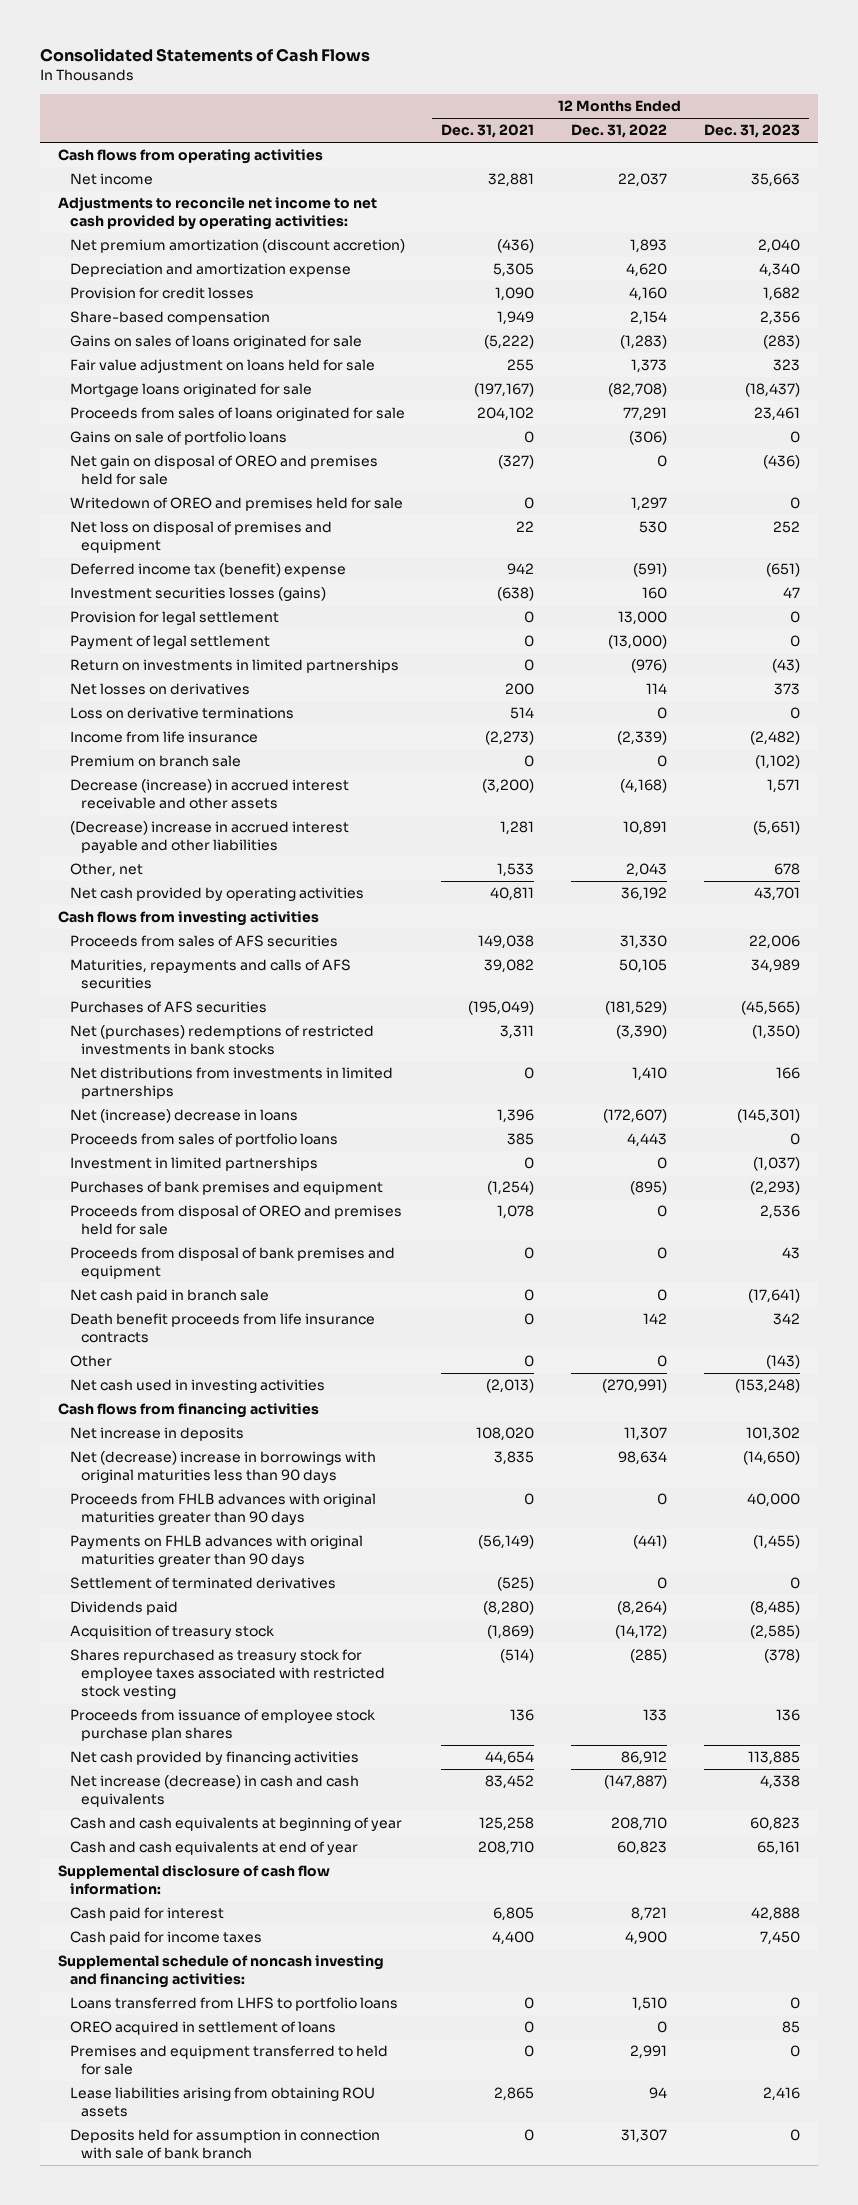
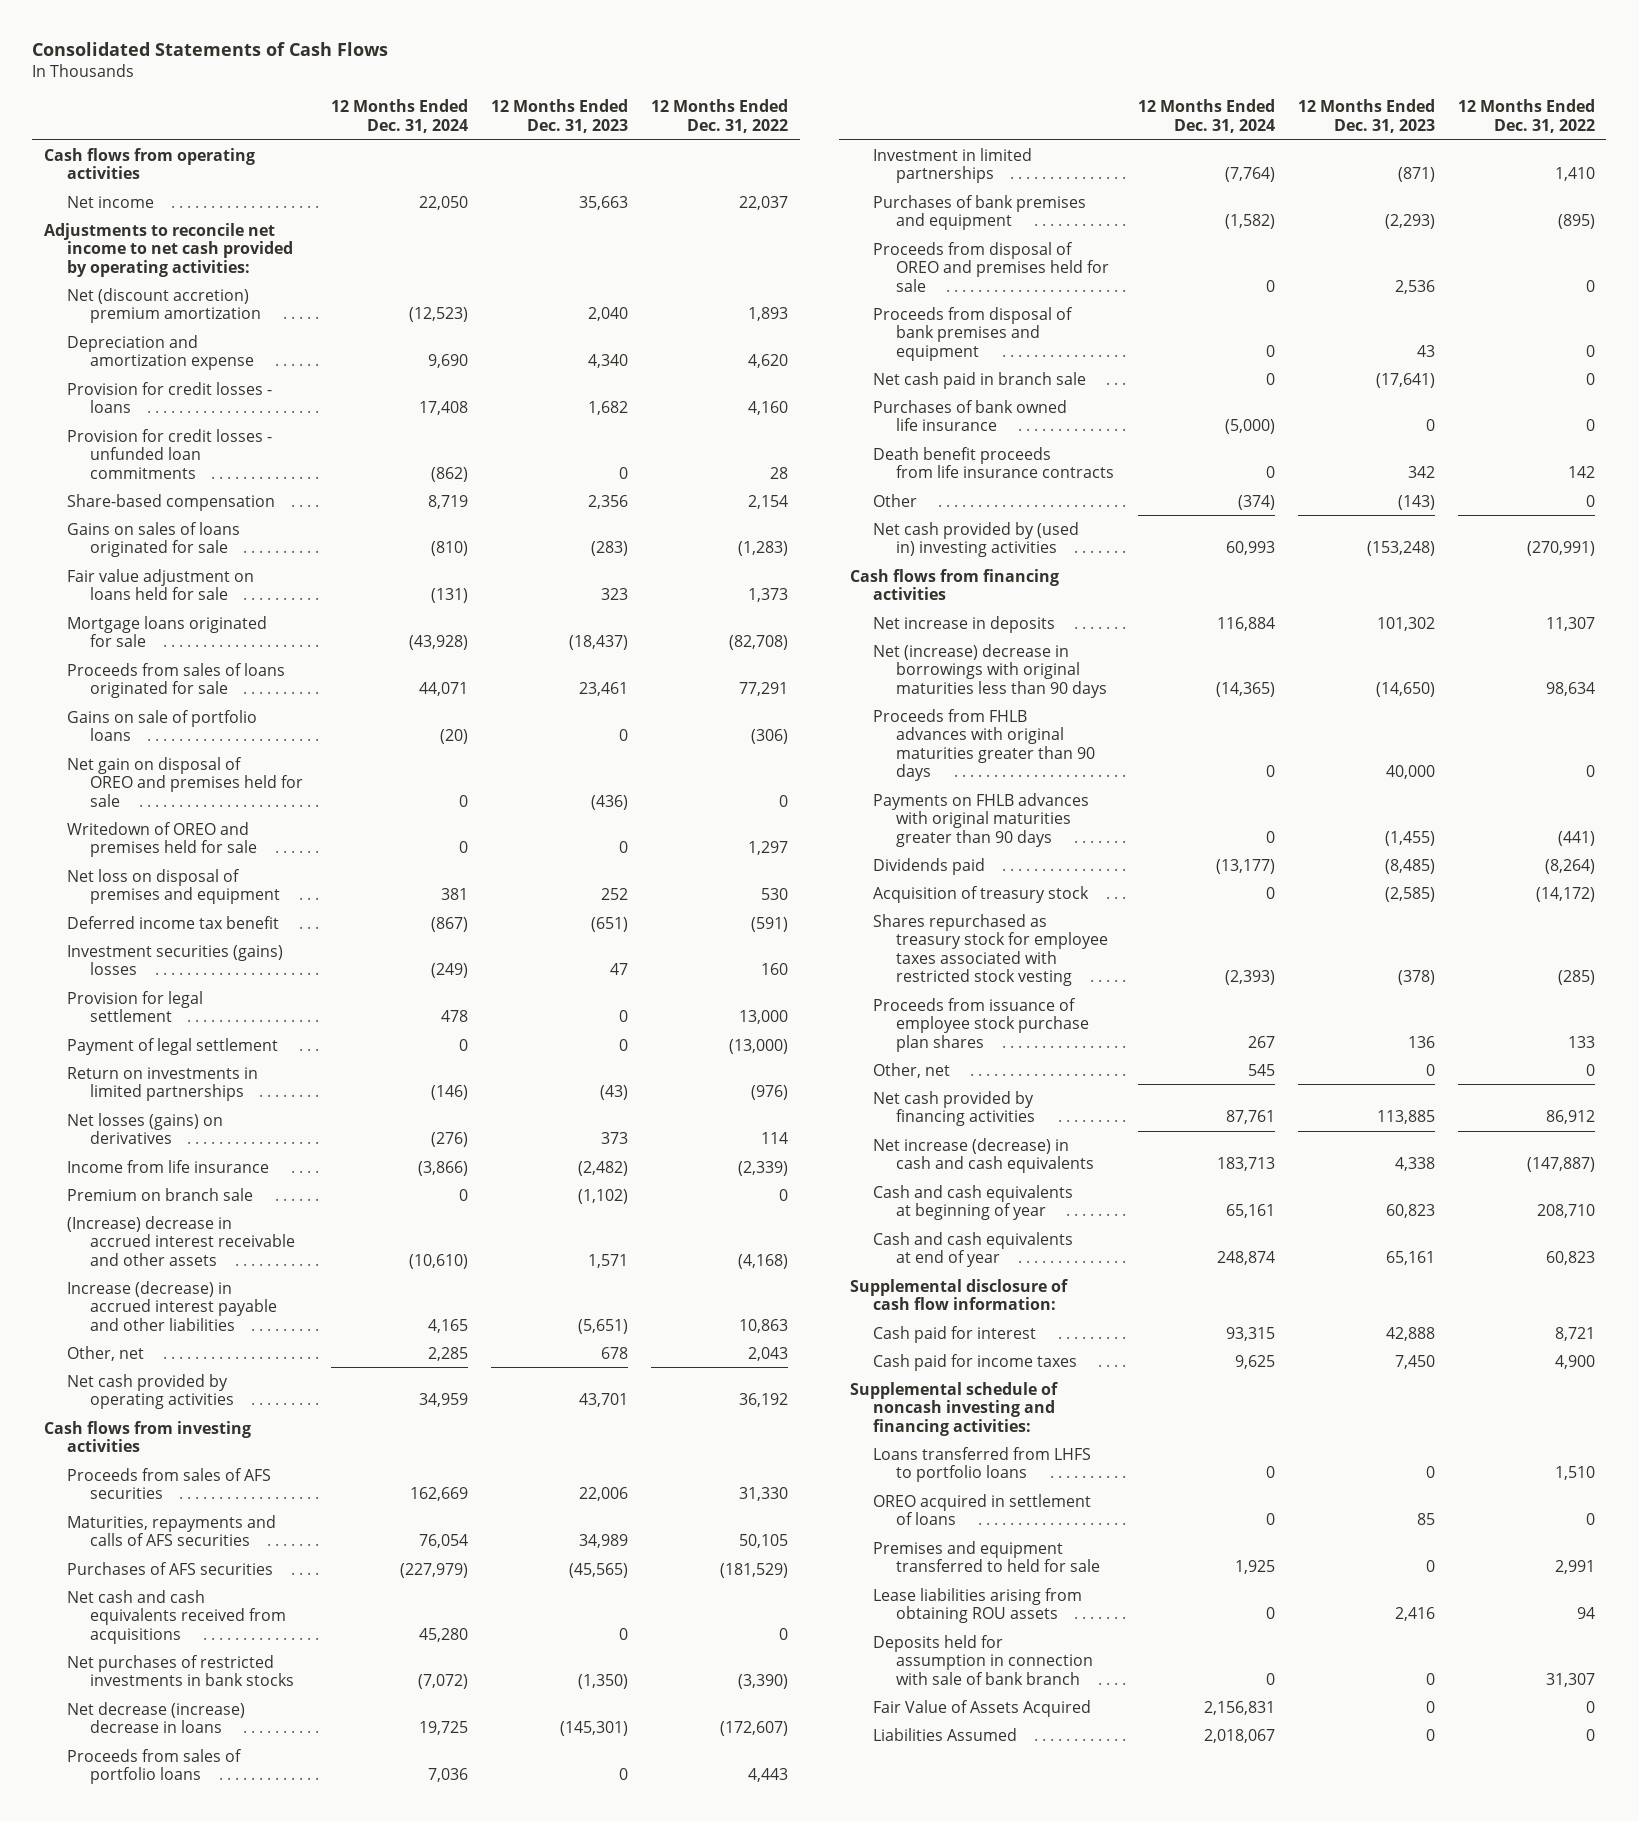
[441,124,535,139] Dec. 31, 2021 -> none
none -> [331,99,469,133] 12 Months Ended Dec. 31, 2024
[69,239,405,254] Net premium amortization (discount accretion) -> [66,287,261,324] Net (discount accretion) premium amortization
[69,287,254,300] Provision for credit losses -> [66,381,272,414] Provision for credit losses - loans
none -> [66,428,272,479] Provision for credit losses - unfunded loan commitments
[69,563,346,578] Deferred income tax (benefit) expense -> [66,915,279,929] Deferred income tax benefit
[69,587,326,602] Investment securities losses (gains) -> [66,944,283,976] Investment securities (gains) losses
[69,707,294,720] Loss on derivative terminations -> none
[69,683,250,696] Net losses on derivatives -> [66,1112,223,1145] Net losses (gains) on derivatives
[69,779,349,810] Decrease (increase) in accrued interest receivable and other assets -> [66,1215,295,1266] (Increase) decrease in accrued interest receivable and other assets
[69,821,349,854] (Decrease) increase in accrued interest payable and other liabilities -> [66,1280,277,1331] Increase (decrease) in accrued interest payable and other liabilities
[622,821,667,836] 10,891 -> [739,1318,789,1333] 10,863
[69,1067,393,1100] Net distributions from investments in limited partnerships -> none
none -> [66,1589,286,1644] Net cash and cash equivalents received from acquisitions
[69,1025,374,1056] Net (purchases) redemptions of restricted investments in bank stocks -> [66,1654,294,1687] Net purchases of restricted investments in bank stocks
[69,1109,298,1124] Net (increase) decrease in loans -> [66,1701,245,1734] Net decrease (increase) decrease in loans
[656,1157,667,1170] 0 -> [1554,167,1595,182] 1,410
[752,1157,800,1172] (1,037) -> [1397,167,1435,183] (871)
none -> [873,399,1068,432] Purchases of bank owned life insurance
[69,1379,325,1394] Net cash used in investing activities -> [873,521,1080,558] Net cash provided by (used in) investing activities
[69,1451,376,1484] Net (decrease) increase in borrowings with original maturities less than 90 days -> [873,643,1108,698] Net (increase) decrease in borrowings with original maturities less than 90 days
[69,1577,336,1590] Settlement of terminated derivatives -> none
none -> [873,1062,951,1078] Other, net
none -> [873,1699,1092,1717] Fair Value of Assets Acquired
none -> [873,1727,1018,1741] Liabilities Assumed

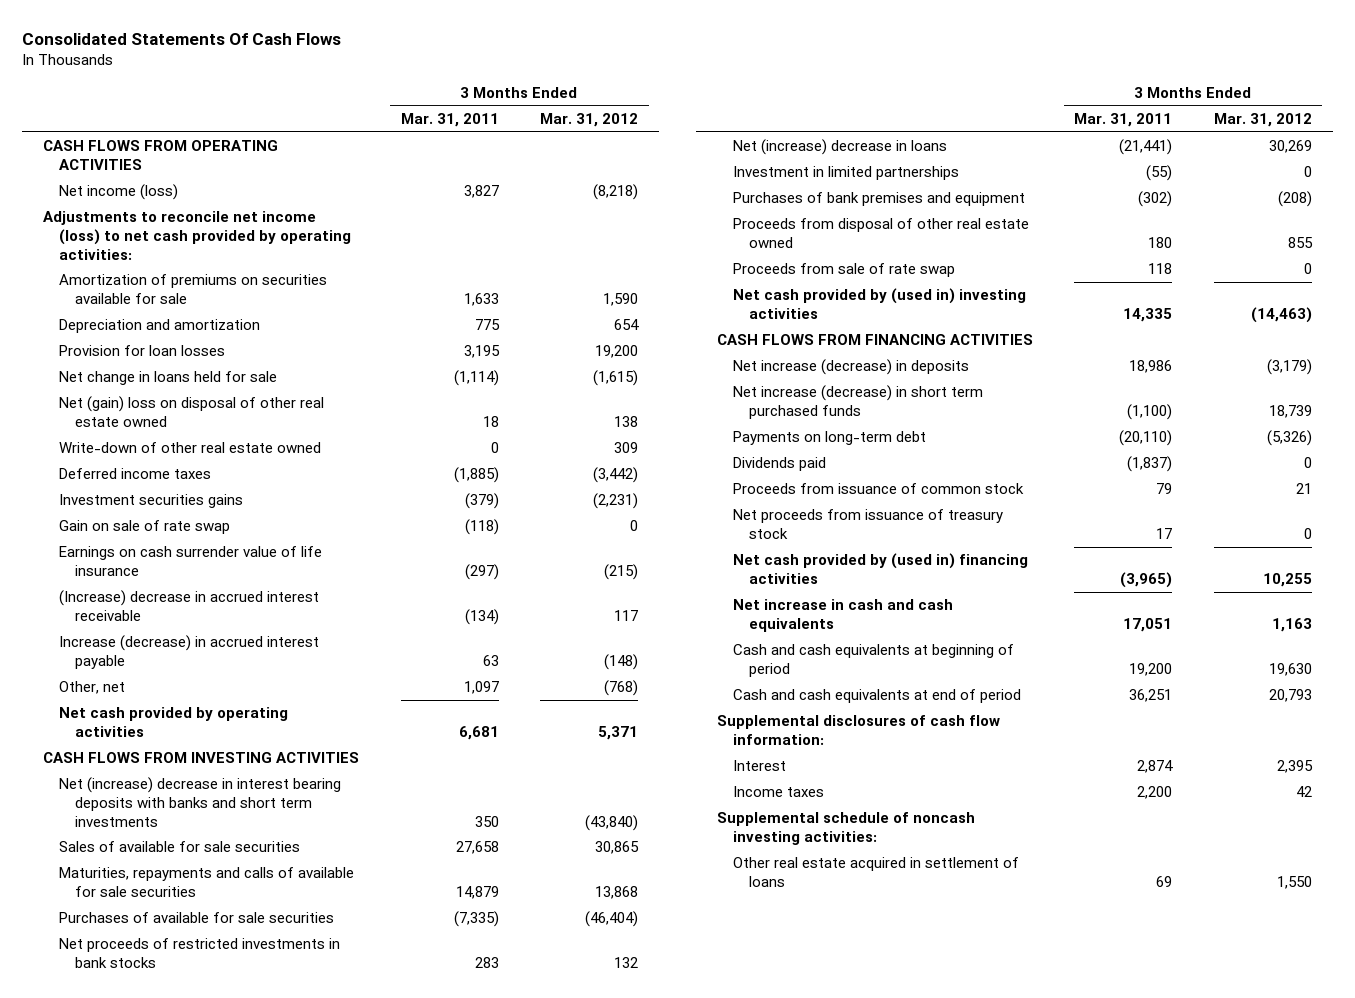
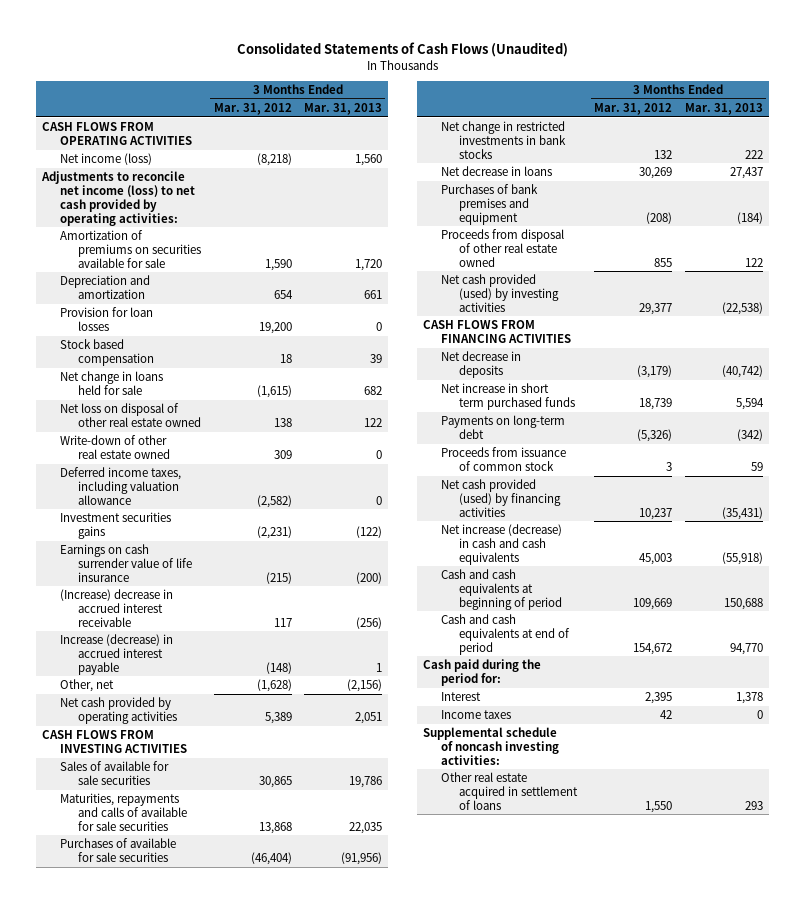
[22,33,342,46] Consolidated Statements Of Cash Flows -> [236,42,568,58] Consolidated Statements of Cash Flows (Unaudited)
[400,113,499,128] Mar. 31, 2011 -> none
none -> [303,102,382,115] Mar. 31, 2013
none -> [60,339,155,366] Stock based compensation
[59,396,325,427] Net (gain) loss on disposal of other real estate owned -> [60,403,202,427] Net loss on disposal of other real estate owned
[59,468,212,480] Deferred income taxes -> [60,467,182,505] Deferred income taxes, including valuation allowance
[593,467,639,484] (3,442) -> [256,494,292,508] (2,582)
[59,520,231,535] Gain on sale of rate swap -> none
[604,680,639,697] (768) -> [256,679,292,693] (1,628)
[598,725,639,740] 5,371 -> [264,711,292,724] 5,389
[59,777,342,827] Net (increase) decrease in interest bearing deposits with banks and short term investments -> none
[732,166,959,181] Investment in limited partnerships -> none
[59,938,341,968] Net proceeds of restricted investments in bank stocks -> [440,121,566,159] Net change in restricted investments in bank stocks
[732,139,947,156] Net (increase) decrease in loans -> [440,166,552,177] Net decrease in loans
[732,263,955,278] Proceeds from sale of rate swap -> none
[732,288,1026,319] Net cash provided by (used in) investing activities -> [440,274,559,312] Net cash provided (used) by investing activities
[1250,306,1312,323] (14,463) -> [639,302,673,315] 29,377
[732,359,969,376] Net increase (decrease) in deposits -> [440,351,521,378] Net decrease in deposits
[732,385,983,419] Net increase (decrease) in short term purchased funds -> [440,383,575,410] Net increase in short term purchased funds
[732,457,826,472] Dividends paid -> none
[732,509,1003,539] Net proceeds from issuance of treasury stock -> none
[716,715,1000,745] Supplemental disclosures of cash flow information: -> none
[1295,483,1312,495] 21 -> [666,461,673,471] 3
[732,553,1028,584] Net cash provided by (used in) financing activities -> [440,479,561,517] Net cash provided (used) by financing activities
[1262,572,1312,587] 10,255 -> [639,507,673,520] 10,237
[732,599,953,632] Net increase in cash and cash equivalents -> [440,524,562,565] Net increase (decrease) in cash and cash equivalents
[1271,617,1312,632] 1,163 -> [639,552,673,565] 45,003
[1268,662,1312,676] 19,630 -> [633,597,673,610] 109,669
[1268,689,1312,703] 20,793 -> [633,642,673,655] 154,672
none -> [423,659,542,686] Cash paid during the period for:

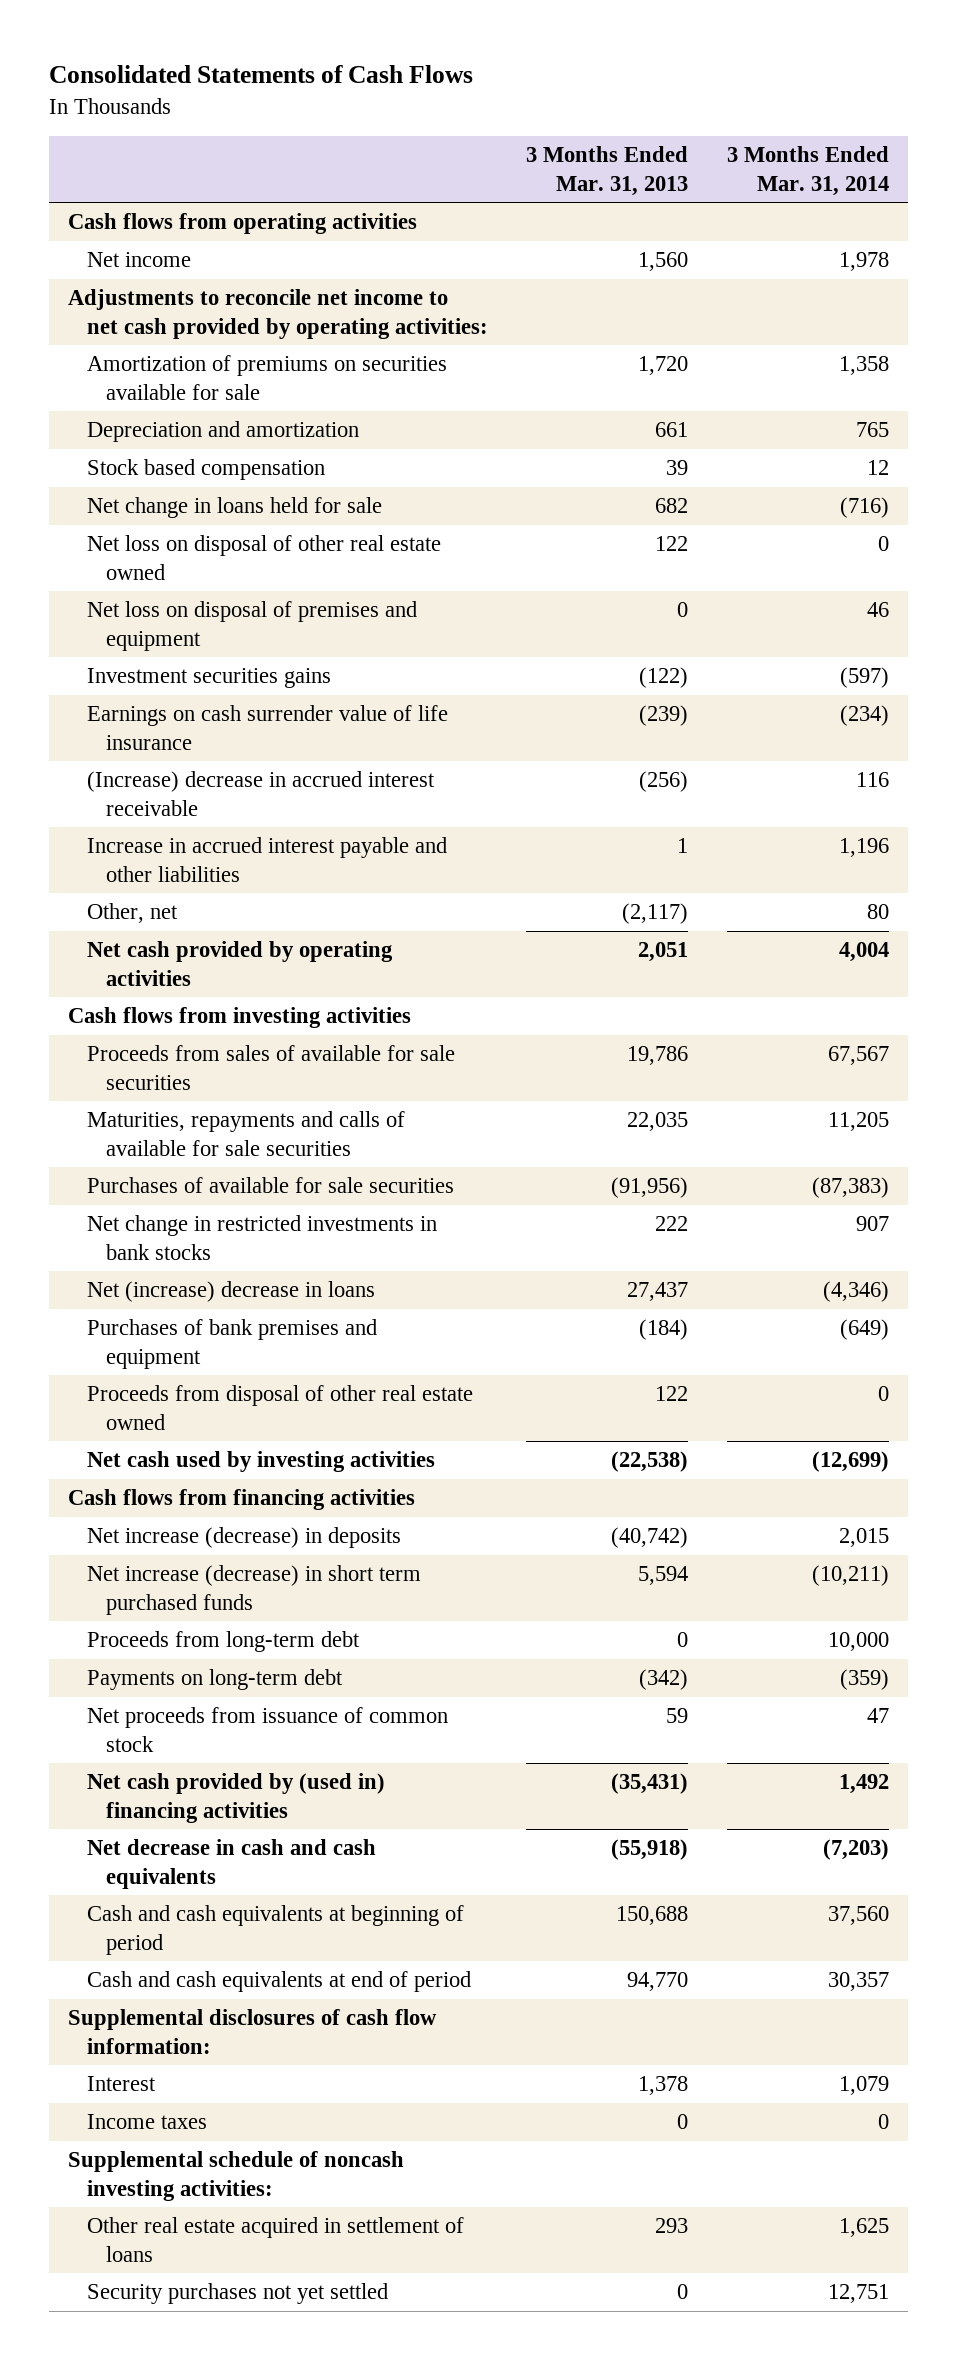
[236,42,568,58] Consolidated Statements of Cash Flows (Unaudited) -> [48,65,473,84] Consolidated Statements of Cash Flows
[213,102,292,115] Mar. 31, 2012 -> none
none -> [726,146,889,196] 3 Months Ended Mar. 31, 2014
[42,122,193,145] CASH FLOWS FROM OPERATING ACTIVITIES -> [67,213,417,235] Cash flows from operating activities
[60,153,153,166] Net income (loss) -> [87,252,192,268] Net income
[41,171,196,226] Adjustments to reconcile net income (loss) to net cash provided by operating activities: -> [67,289,489,339] Adjustments to reconcile net income to net cash provided by operating activities:
[60,307,154,331] Provision for loan losses -> none
[60,435,171,459] Write-down of other real estate owned -> none
[60,467,182,505] Deferred income taxes, including valuation allowance -> none
none -> [87,601,418,651] Net loss on disposal of premises and equipment
[355,571,382,584] (200) -> [639,705,689,727] (239)
[60,634,174,675] Increase (decrease) in accrued interest payable -> [87,837,448,882] Increase in accrued interest payable and other liabilities
[346,679,382,693] (2,156) -> [622,903,689,925] (2,117)
[42,730,188,753] CASH FLOWS FROM INVESTING ACTIVITIES -> [67,1007,411,1029] Cash flows from investing activities
[60,761,170,785] Sales of available for sale securities -> [87,1045,456,1090] Proceeds from sales of available for sale securities
[440,166,552,177] Net decrease in loans -> [87,1281,376,1303] Net (increase) decrease in loans
[440,274,559,312] Net cash provided (used) by investing activities -> [87,1451,436,1473] Net cash used by investing activities
[423,320,571,343] CASH FLOWS FROM FINANCING ACTIVITIES -> [67,1489,415,1511] Cash flows from financing activities
[440,351,521,378] Net decrease in deposits -> [87,1527,402,1549] Net increase (decrease) in deposits
[440,383,575,410] Net increase in short term purchased funds -> [87,1565,422,1615] Net increase (decrease) in short term purchased funds
none -> [87,1631,361,1653] Proceeds from long-term debt
[440,447,566,471] Proceeds from issuance of common stock -> [87,1707,449,1752] Net proceeds from issuance of common stock
[440,479,561,517] Net cash provided (used) by financing activities -> [87,1773,386,1823] Net cash provided by (used in) financing activities
[440,524,562,565] Net increase (decrease) in cash and cash equivalents -> [87,1839,377,1889] Net decrease in cash and cash equivalents
[423,659,542,686] Cash paid during the period for: -> none
none -> [67,2009,437,2054] Supplemental disclosures of cash flow information:
none -> [87,2283,389,2305] Security purchases not yet settled

